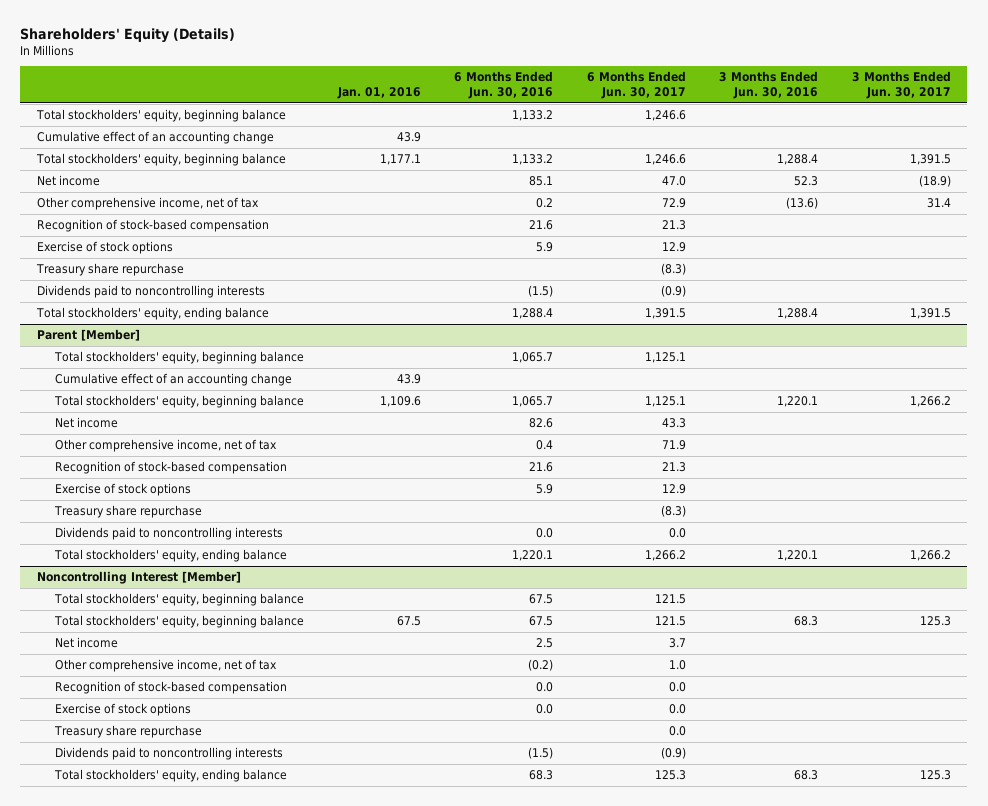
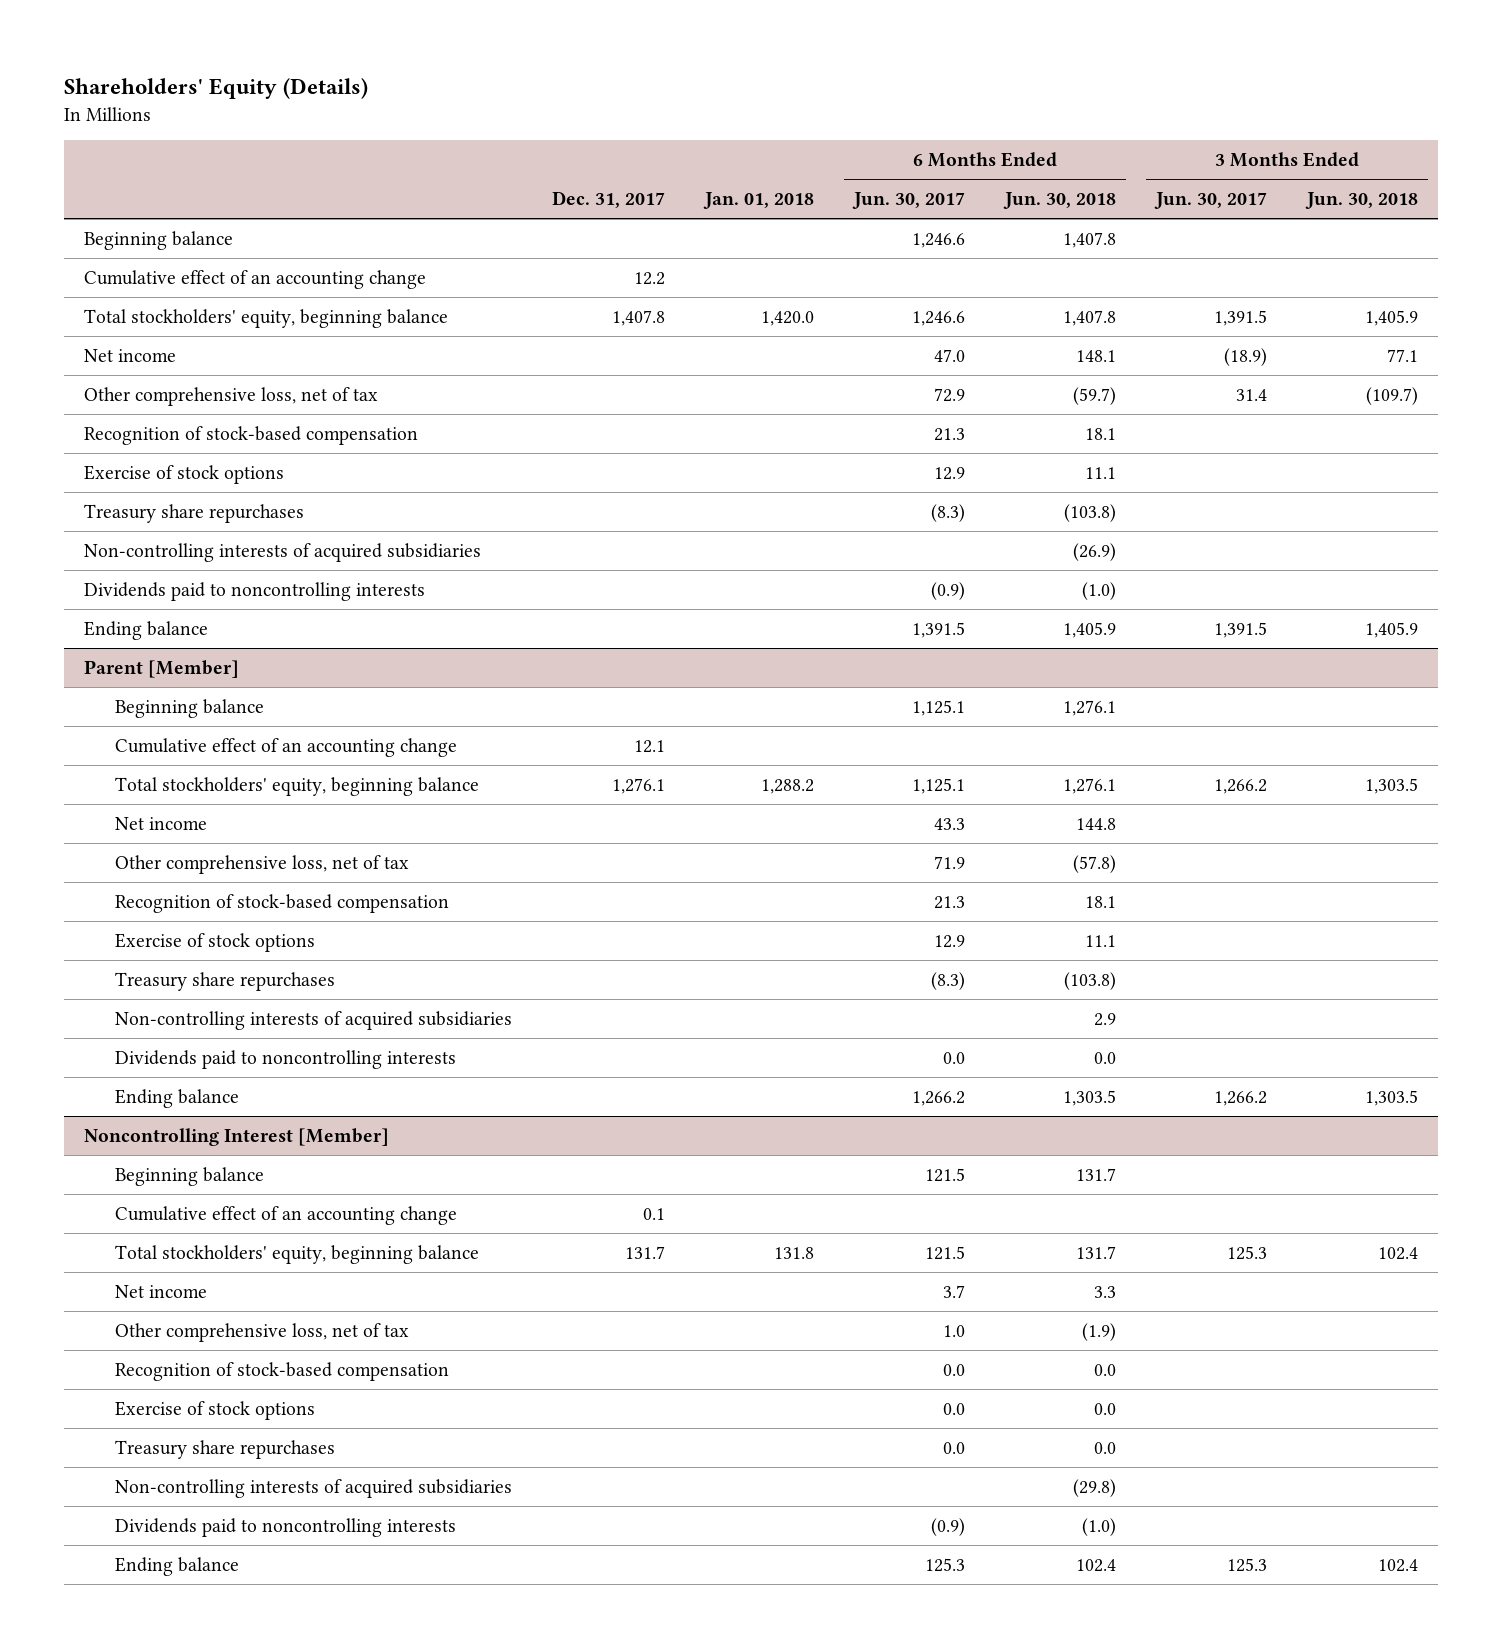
[336,87,421,100] Jan. 01, 2016 -> none
[454,71,554,100] 6 Months Ended Jun. 30, 2016 -> none
[719,71,819,100] 3 Months Ended Jun. 30, 2016 -> none
none -> [551,190,665,208] Dec. 31, 2017
none -> [702,191,814,209] Jan. 01, 2018
none -> [1002,191,1116,209] Jun. 30, 2018
none -> [1304,191,1418,209] Jun. 30, 2018
[36,109,287,123] Total stockholders' equity, beginning balance -> [83,230,233,250] Beginning balance
[37,197,260,211] Other comprehensive income, net of tax -> [83,386,378,406] Other comprehensive loss, net of tax
[36,263,185,277] Treasury share repurchase -> [83,503,304,523] Treasury share repurchases
none -> [83,542,481,562] Non-controlling interests of acquired subsidiaries
[36,307,270,321] Total stockholders' equity, ending balance -> [83,620,208,640] Ending balance
[54,351,305,365] Total stockholders' equity, beginning balance -> [115,698,265,718] Beginning balance
[55,439,278,453] Other comprehensive income, net of tax -> [115,854,410,874] Other comprehensive loss, net of tax
[54,505,203,519] Treasury share repurchase -> [115,971,336,991] Treasury share repurchases
none -> [115,1010,513,1030] Non-controlling interests of acquired subsidiaries
[54,549,288,563] Total stockholders' equity, ending balance -> [115,1088,240,1108] Ending balance
[54,593,305,607] Total stockholders' equity, beginning balance -> [115,1166,265,1186] Beginning balance
none -> [115,1205,458,1225] Cumulative effect of an accounting change
[55,659,278,673] Other comprehensive income, net of tax -> [115,1322,410,1342] Other comprehensive loss, net of tax
[54,725,203,739] Treasury share repurchase -> [115,1439,336,1459] Treasury share repurchases
none -> [115,1478,513,1498] Non-controlling interests of acquired subsidiaries
[54,769,288,783] Total stockholders' equity, ending balance -> [115,1556,240,1576] Ending balance

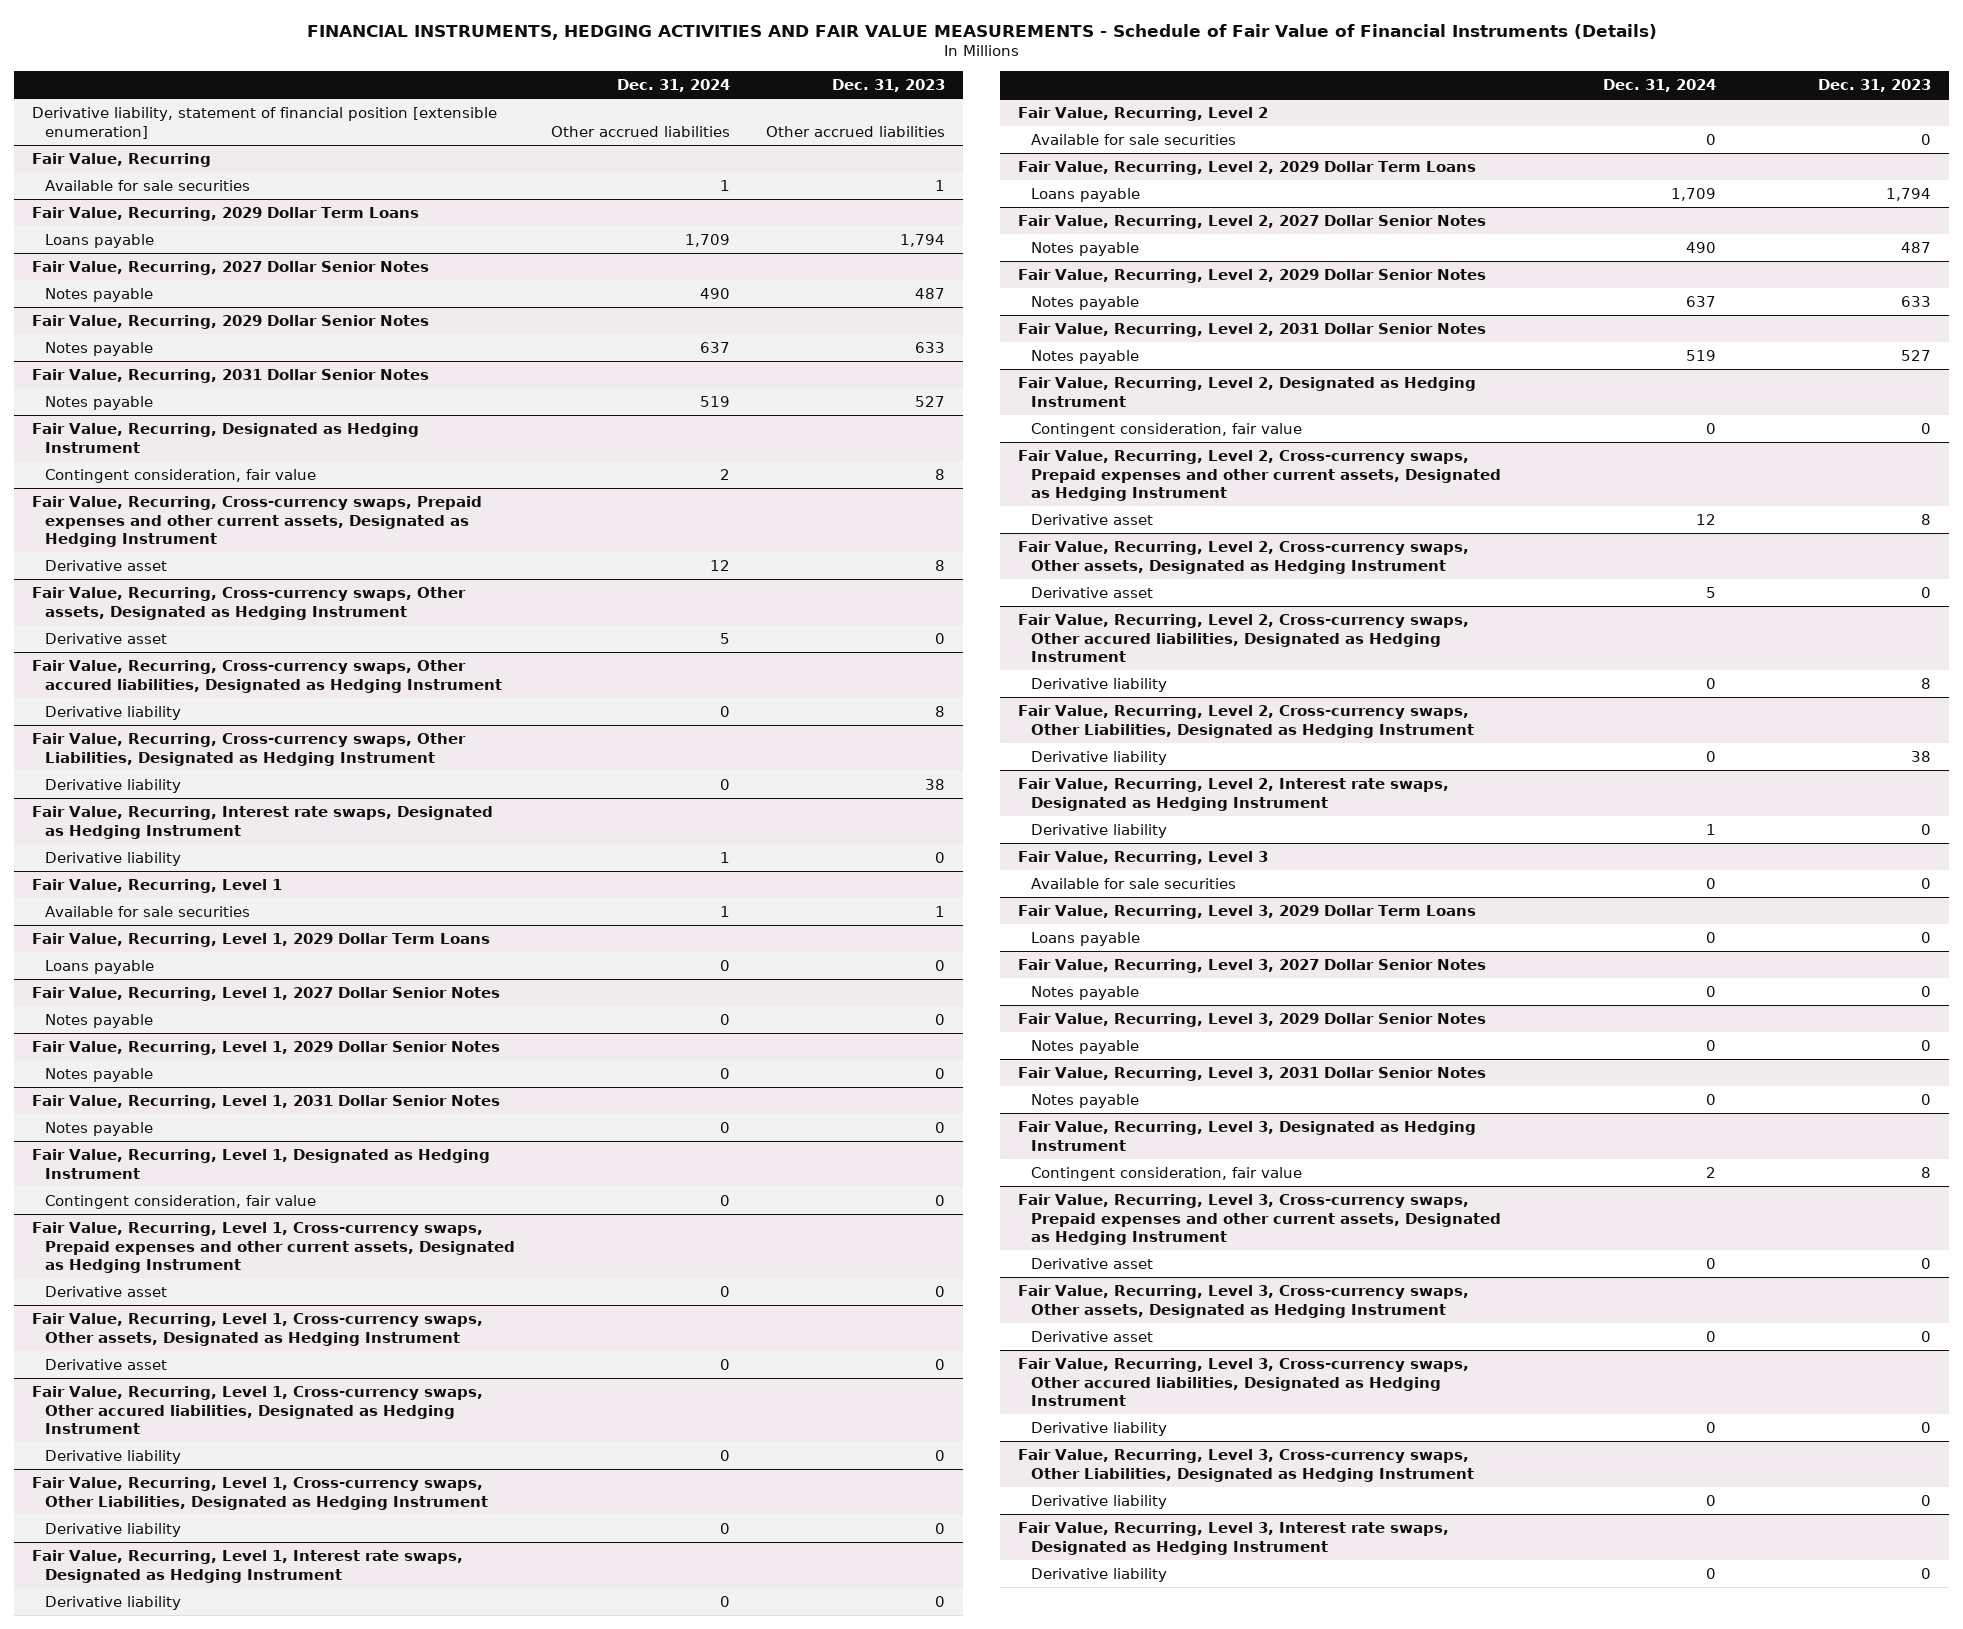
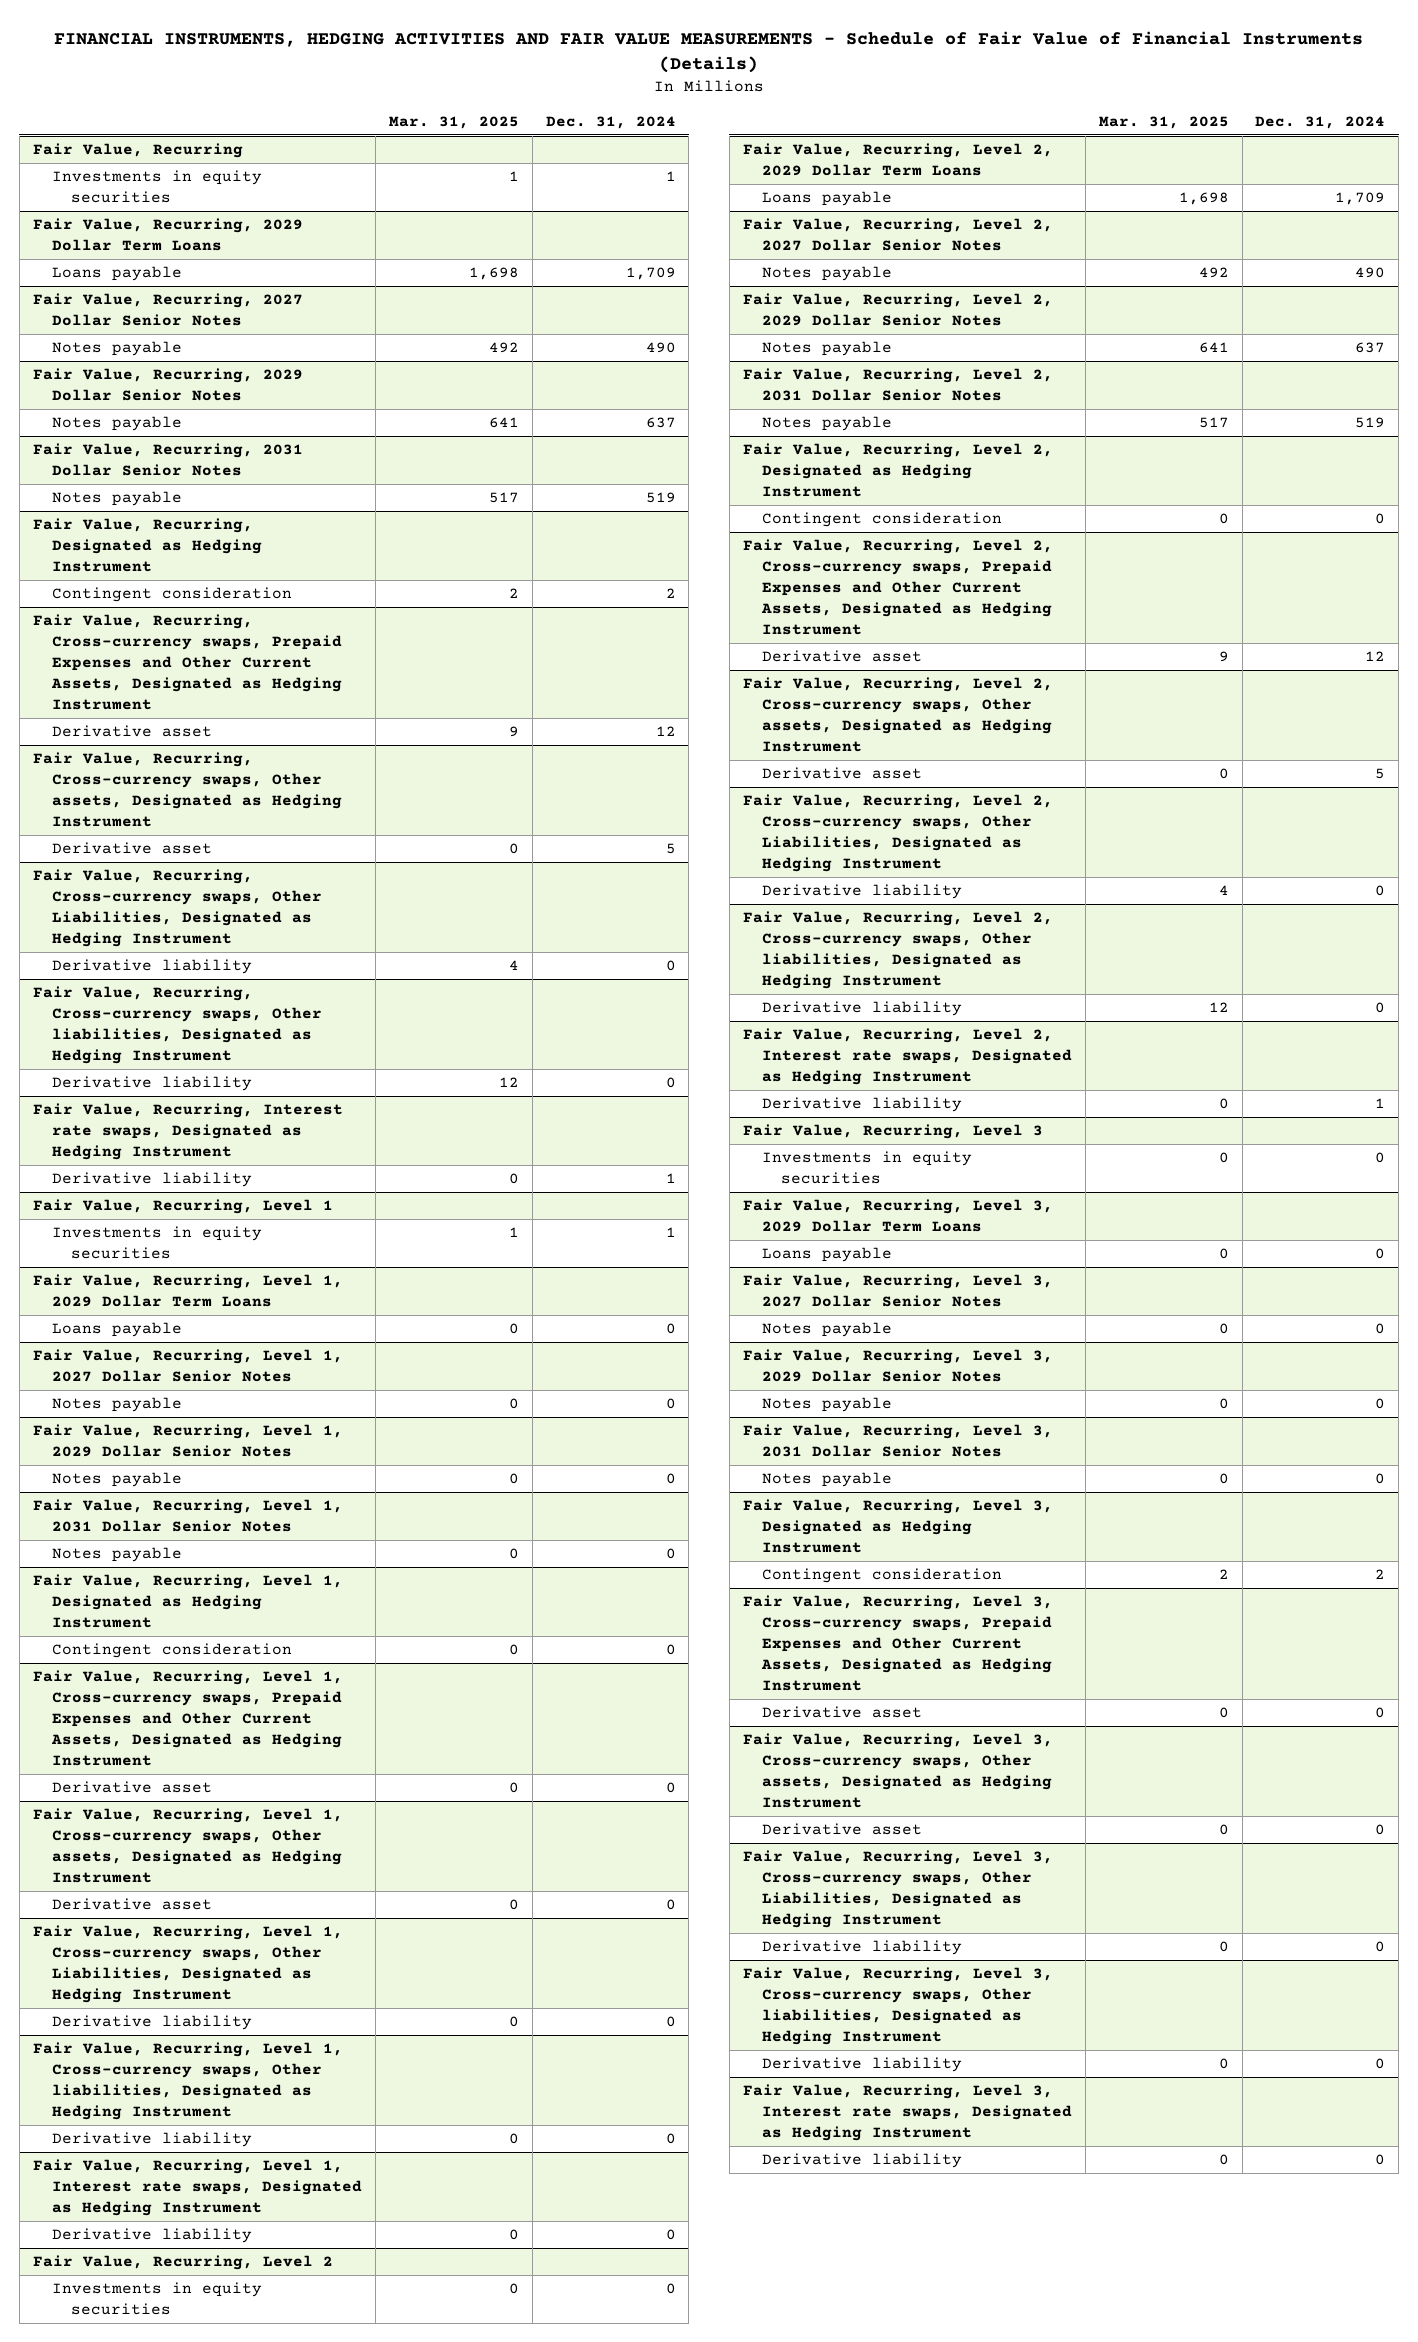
[832,78,946,92] Dec. 31, 2023 -> none
none -> [388,115,519,129] Mar. 31, 2025
[31,107,497,139] Derivative liability, statement of financial position [extensible enumeration] -> none
[45,180,251,192] Available for sale securities -> [51,170,262,204] Investments in equity securities
[45,469,317,484] Contingent consideration, fair value -> [51,587,292,603] Contingent consideration
[31,496,482,548] Fair Value, Recurring, Cross-currency swaps, Prepaid expenses and other current assets, Designated as Hedging Instrument -> [32,614,342,710] Fair Value, Recurring, Cross-currency swaps, Prepaid Expenses and Other Current Assets, Designated as Hedging Instrument
[31,660,503,693] Fair Value, Recurring, Cross-currency swaps, Other accured liabilities, Designated as Hedging Instrument -> none
[45,706,182,721] Derivative liability -> none
none -> [32,986,322,1064] Fair Value, Recurring, Cross-currency swaps, Other liabilities, Designated as Hedging Instrument
none -> [51,1076,252,1092] Derivative liability
[45,906,251,918] Available for sale securities -> [51,1226,262,1260] Investments in equity securities
[45,1195,317,1210] Contingent consideration, fair value -> [51,1643,292,1659] Contingent consideration
[31,1222,516,1274] Fair Value, Recurring, Level 1, Cross-currency swaps, Prepaid expenses and other current assets, Designated as Hedging Instrument -> [32,1670,343,1766] Fair Value, Recurring, Level 1, Cross-currency swaps, Prepaid Expenses and Other Current Assets, Designated as Hedging Instrument
[31,1386,483,1435] Fair Value, Recurring, Level 1, Cross-currency swaps, Other accured liabilities, Designated as Hedging Instrument -> none
[45,1450,182,1465] Derivative liability -> none
none -> [32,2042,343,2120] Fair Value, Recurring, Level 1, Cross-currency swaps, Other liabilities, Designated as Hedging Instrument
none -> [51,2132,252,2148] Derivative liability
[1031,134,1237,146] Available for sale securities -> [51,2282,262,2316] Investments in equity securities
[1031,423,1303,438] Contingent consideration, fair value -> [761,512,1002,528] Contingent consideration
[1017,450,1502,502] Fair Value, Recurring, Level 2, Cross-currency swaps, Prepaid expenses and other current assets, Designated as Hedging Instrument -> [742,539,1053,635] Fair Value, Recurring, Level 2, Cross-currency swaps, Prepaid Expenses and Other Current Assets, Designated as Hedging Instrument
[1017,614,1469,663] Fair Value, Recurring, Level 2, Cross-currency swaps, Other accured liabilities, Designated as Hedging Instrument -> none
[1031,678,1168,693] Derivative liability -> none
none -> [742,911,1053,989] Fair Value, Recurring, Level 2, Cross-currency swaps, Other liabilities, Designated as Hedging Instrument
none -> [761,1001,962,1017] Derivative liability
[1031,878,1237,890] Available for sale securities -> [761,1151,972,1185] Investments in equity securities
[1031,1167,1303,1182] Contingent consideration, fair value -> [761,1568,1002,1584] Contingent consideration
[1017,1194,1502,1246] Fair Value, Recurring, Level 3, Cross-currency swaps, Prepaid expenses and other current assets, Designated as Hedging Instrument -> [742,1595,1053,1691] Fair Value, Recurring, Level 3, Cross-currency swaps, Prepaid Expenses and Other Current Assets, Designated as Hedging Instrument
[1017,1358,1469,1407] Fair Value, Recurring, Level 3, Cross-currency swaps, Other accured liabilities, Designated as Hedging Instrument -> none
[1031,1422,1168,1437] Derivative liability -> none
none -> [742,1967,1053,2045] Fair Value, Recurring, Level 3, Cross-currency swaps, Other liabilities, Designated as Hedging Instrument
none -> [761,2057,962,2073] Derivative liability

